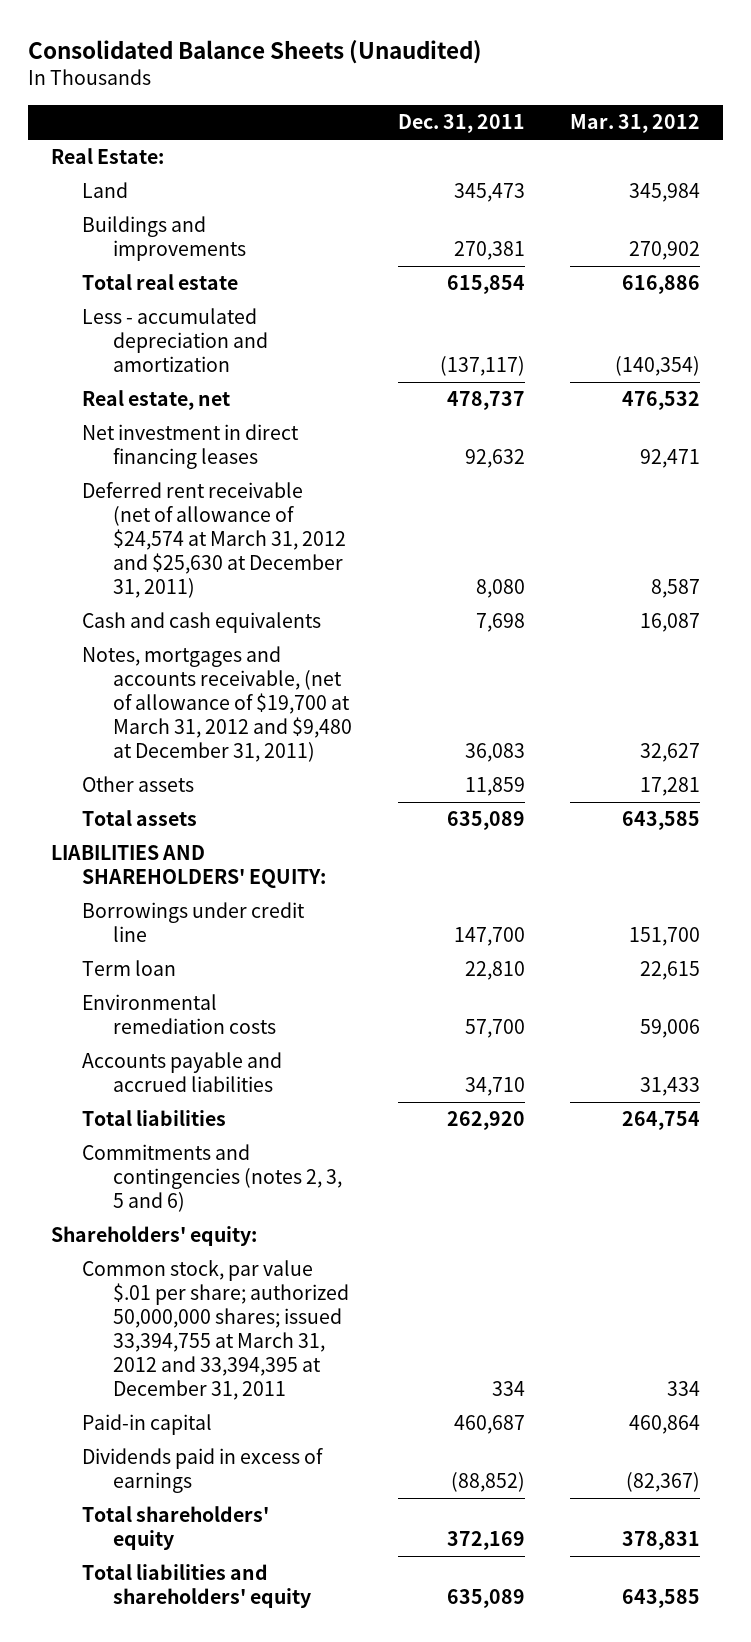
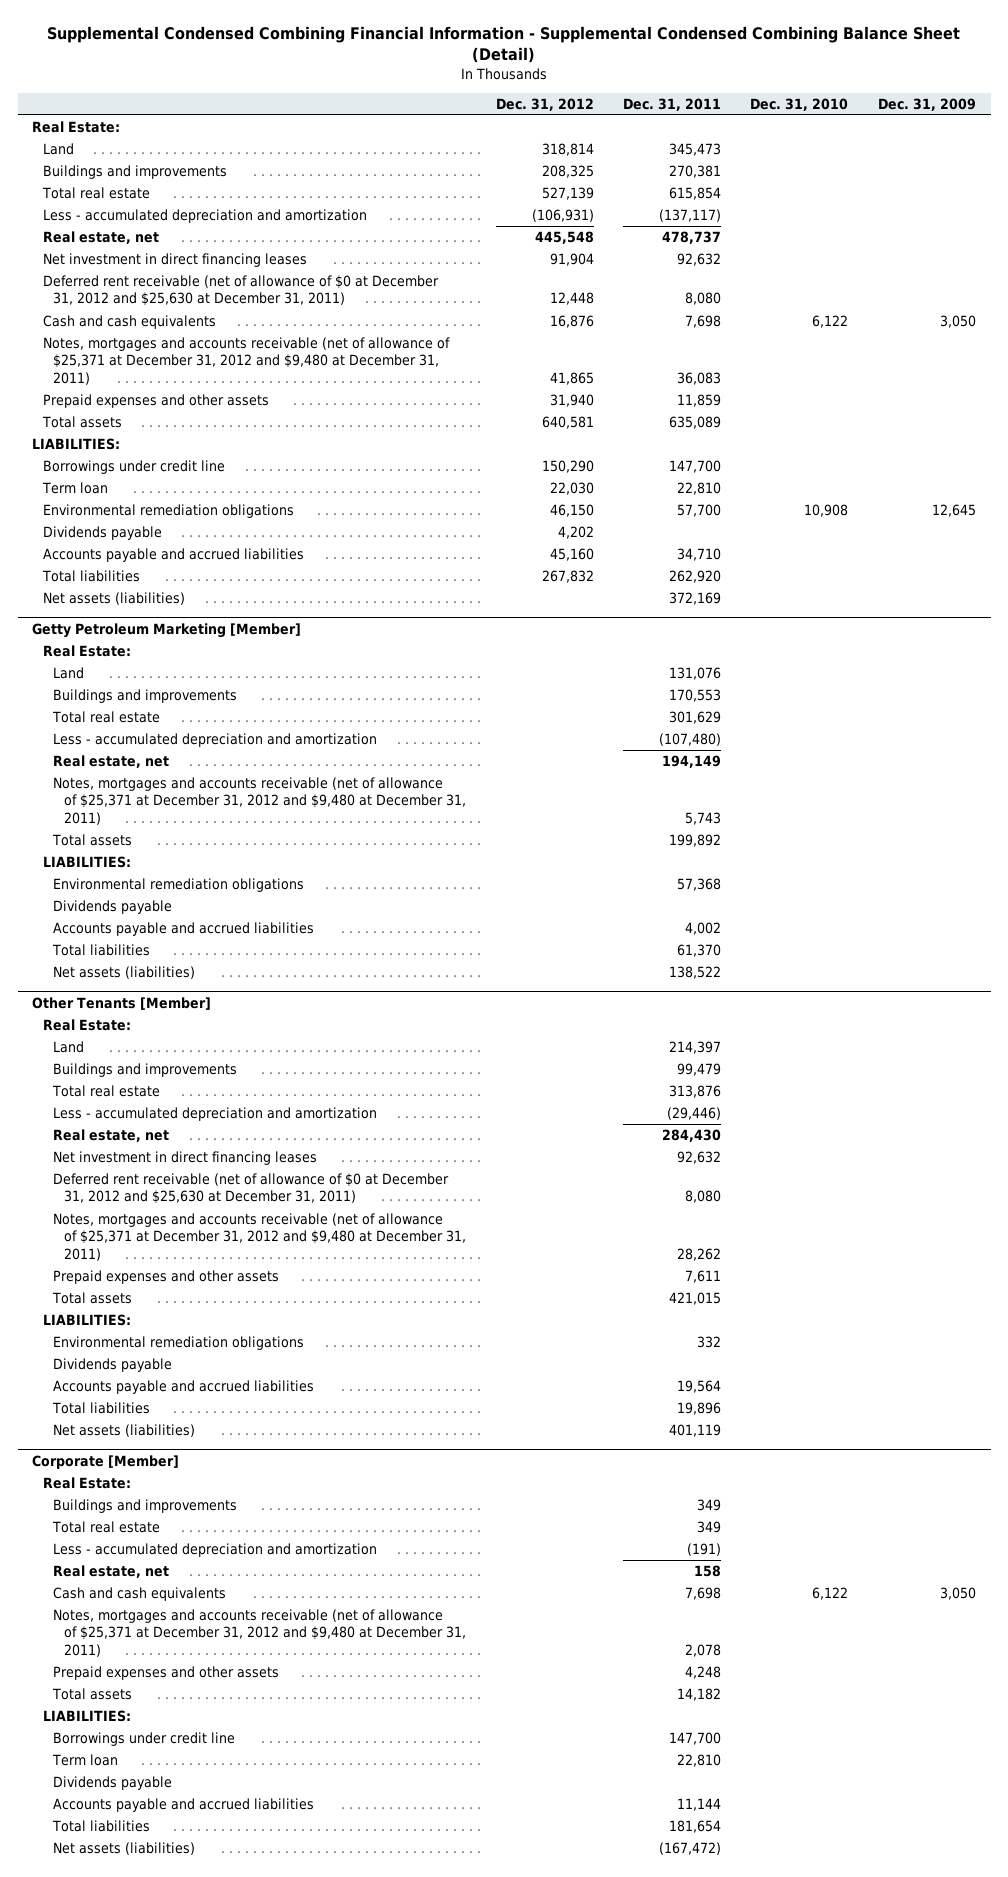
[28,39,483,64] Consolidated Balance Sheets (Unaudited) -> [47,25,961,64] Supplemental Condensed Combining Financial Information - Supplemental Condensed Combining Balance Sheet (Detail)
[570,113,701,133] Mar. 31, 2012 -> none
none -> [495,97,594,111] Dec. 31, 2012
none -> [750,97,849,111] Dec. 31, 2010
none -> [877,97,976,111] Dec. 31, 2009
[82,482,347,598] Deferred rent receivable (net of allowance of $24,574 at March 31, 2012 and $25,630 at December 31, 2011) -> [42,275,439,307] Deferred rent receivable (net of allowance of $0 at December 31, 2012 and $25,630 at December 31, 2011)
[82,646,353,762] Notes, mortgages and accounts receivable, (net of allowance of $19,700 at March 31, 2012 and $9,480 at December 31, 2011) -> [42,337,450,385] Notes, mortgages and accounts receivable (net of allowance of $25,371 at December 31, 2012 and $9,480 at December 31, 2011)
[82,776,195,793] Other assets -> [42,394,269,409] Prepaid expenses and other assets
[50,845,327,889] LIABILITIES AND SHAREHOLDERS' EQUITY: -> none
none -> [32,438,121,451] LIABILITIES:
[82,994,277,1035] Environmental remediation costs -> [42,504,294,519] Environmental remediation obligations
none -> [42,526,162,541] Dividends payable
[82,1144,343,1213] Commitments and contingencies (notes 2, 3, 5 and 6) -> none
[50,1226,257,1247] Shareholders' equity: -> none
[82,1260,350,1400] Common stock, par value $.01 per share; authorized 50,000,000 shares; issued 33,394,755 at March 31, 2012 and 33,394,395 at December 31, 2011 -> none
[82,1414,213,1436] Paid-in capital -> none
[82,1448,324,1494] Dividends paid in excess of earnings -> none
[82,1564,312,1609] Total liabilities and shareholders' equity -> none
[82,1506,270,1551] Total shareholders' equity -> [42,592,185,606] Net assets (liabilities)
none -> [32,622,302,638] Getty Petroleum Marketing [Member]
none -> [42,645,131,658] Real Estate:
none -> [53,667,85,680] Land
none -> [53,689,238,704] Buildings and improvements
none -> [52,711,161,724] Total real estate
none -> [53,733,378,748] Less - accumulated depreciation and amortization
none -> [53,755,170,769] Real estate, net
none -> [53,777,467,825] Notes, mortgages and accounts receivable (net of allowance of $25,371 at December 31, 2012 and $9,480 at December 31, 2011)
none -> [52,834,133,847] Total assets
none -> [42,856,131,869] LIABILITIES:
none -> [53,878,305,893] Environmental remediation obligations
none -> [53,900,173,915] Dividends payable
none -> [53,922,315,937] Accounts payable and accrued liabilities
none -> [52,944,151,957] Total liabilities
none -> [53,966,196,980] Net assets (liabilities)
none -> [32,996,212,1010] Other Tenants [Member]
none -> [42,1019,131,1032] Real Estate:
none -> [53,1041,85,1054] Land
none -> [53,1063,238,1078] Buildings and improvements
none -> [52,1085,161,1098] Total real estate
none -> [53,1107,378,1122] Less - accumulated depreciation and amortization
none -> [53,1129,170,1143] Real estate, net
none -> [53,1151,318,1166] Net investment in direct financing leases
none -> [53,1173,450,1205] Deferred rent receivable (net of allowance of $0 at December 31, 2012 and $25,630 at December 31, 2011)
none -> [53,1213,467,1261] Notes, mortgages and accounts receivable (net of allowance of $25,371 at December 31, 2012 and $9,480 at December 31, 2011)
none -> [53,1270,280,1285] Prepaid expenses and other assets
none -> [52,1292,133,1305] Total assets
none -> [42,1314,131,1327] LIABILITIES:
none -> [53,1336,305,1351] Environmental remediation obligations
none -> [53,1358,173,1373] Dividends payable
none -> [53,1380,315,1395] Accounts payable and accrued liabilities
none -> [52,1402,151,1415] Total liabilities
none -> [53,1424,196,1438] Net assets (liabilities)
none -> [32,1454,180,1469] Corporate [Member]
none -> [42,1477,131,1490] Real Estate:
none -> [53,1499,238,1514] Buildings and improvements
none -> [52,1521,161,1534] Total real estate
none -> [53,1543,378,1558] Less - accumulated depreciation and amortization
none -> [53,1565,170,1579] Real estate, net
none -> [53,1587,227,1602] Cash and cash equivalents
none -> [53,1609,467,1657] Notes, mortgages and accounts receivable (net of allowance of $25,371 at December 31, 2012 and $9,480 at December 31, 2011)
none -> [53,1666,280,1681] Prepaid expenses and other assets
none -> [52,1688,133,1701] Total assets
none -> [42,1710,131,1723] LIABILITIES:
none -> [53,1732,236,1747] Borrowings under credit line
none -> [52,1754,119,1767] Term loan
none -> [53,1776,173,1791] Dividends payable
none -> [53,1798,315,1813] Accounts payable and accrued liabilities
none -> [52,1820,151,1833] Total liabilities
none -> [53,1842,196,1856] Net assets (liabilities)

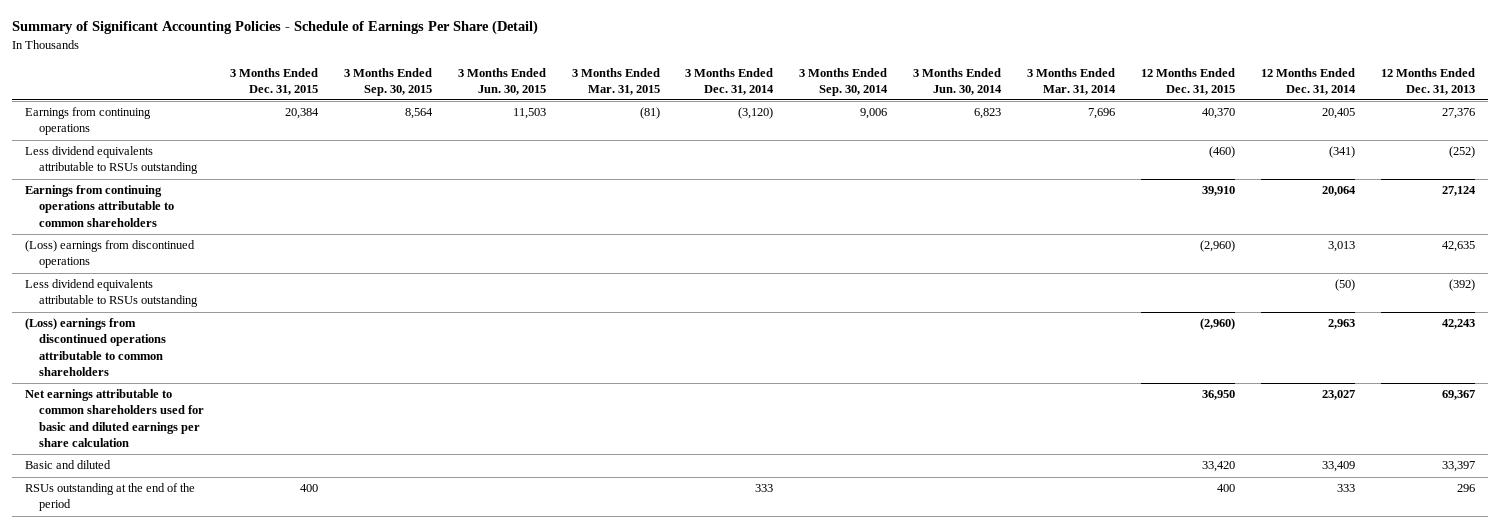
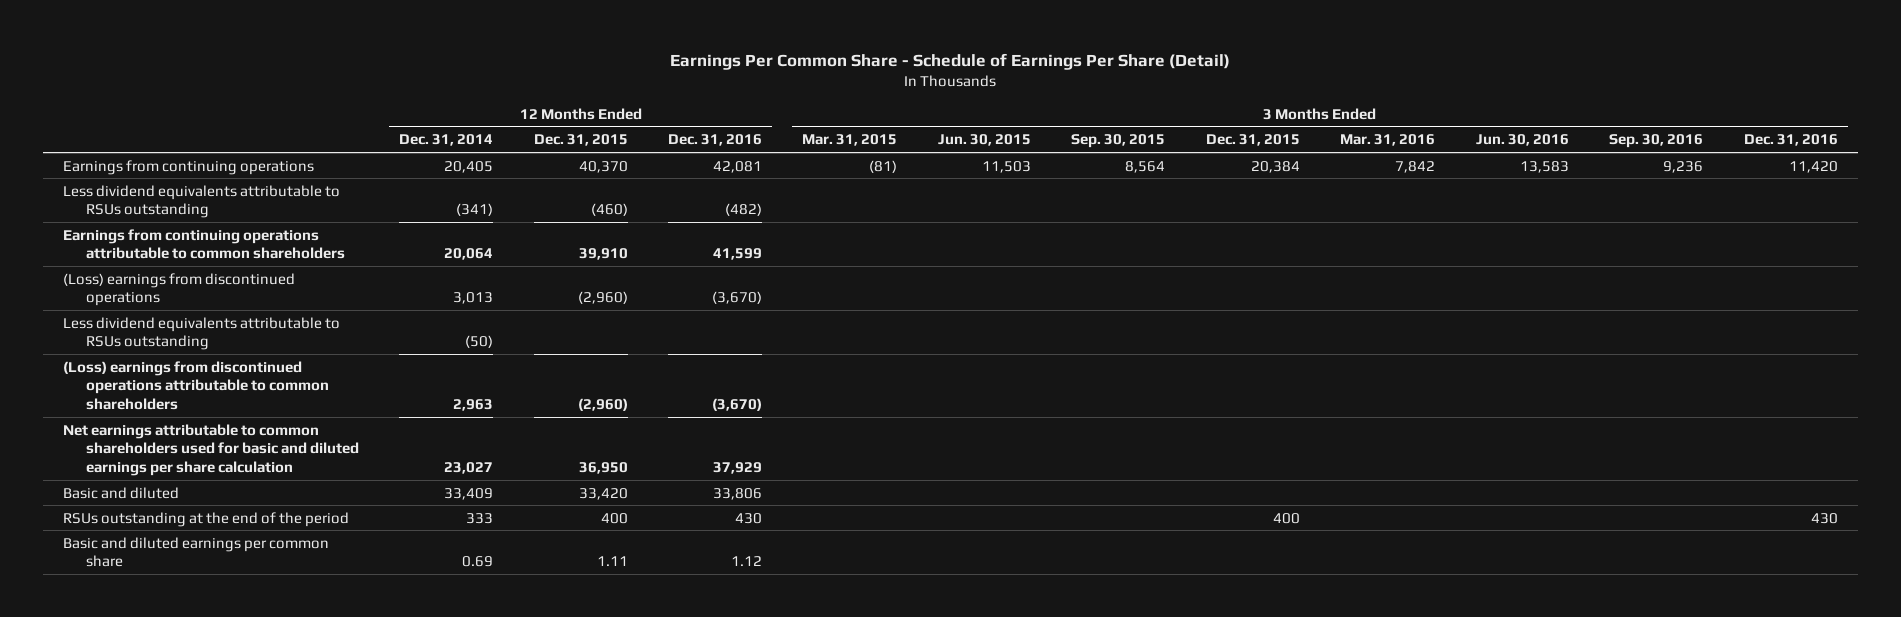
[11,20,538,36] Summary of Significant Accounting Policies - Schedule of Earnings Per Share (Detail) -> [670,53,1231,71] Earnings Per Common Share - Schedule of Earnings Per Share (Detail)
[685,67,775,95] 3 Months Ended Dec. 31, 2014 -> none
[799,67,889,96] 3 Months Ended Sep. 30, 2014 -> none
[913,67,1003,95] 3 Months Ended Jun. 30, 2014 -> none
[1027,67,1117,95] 3 Months Ended Mar. 31, 2014 -> none
[1381,67,1476,95] 12 Months Ended Dec. 31, 2013 -> none
none -> [668,134,763,147] Dec. 31, 2016
none -> [1340,134,1436,147] Mar. 31, 2016
none -> [1475,134,1569,147] Jun. 30, 2016
none -> [1609,134,1704,149] Sep. 30, 2016
none -> [1743,134,1838,147] Dec. 31, 2016
none -> [63,536,330,568] Basic and diluted earnings per common share

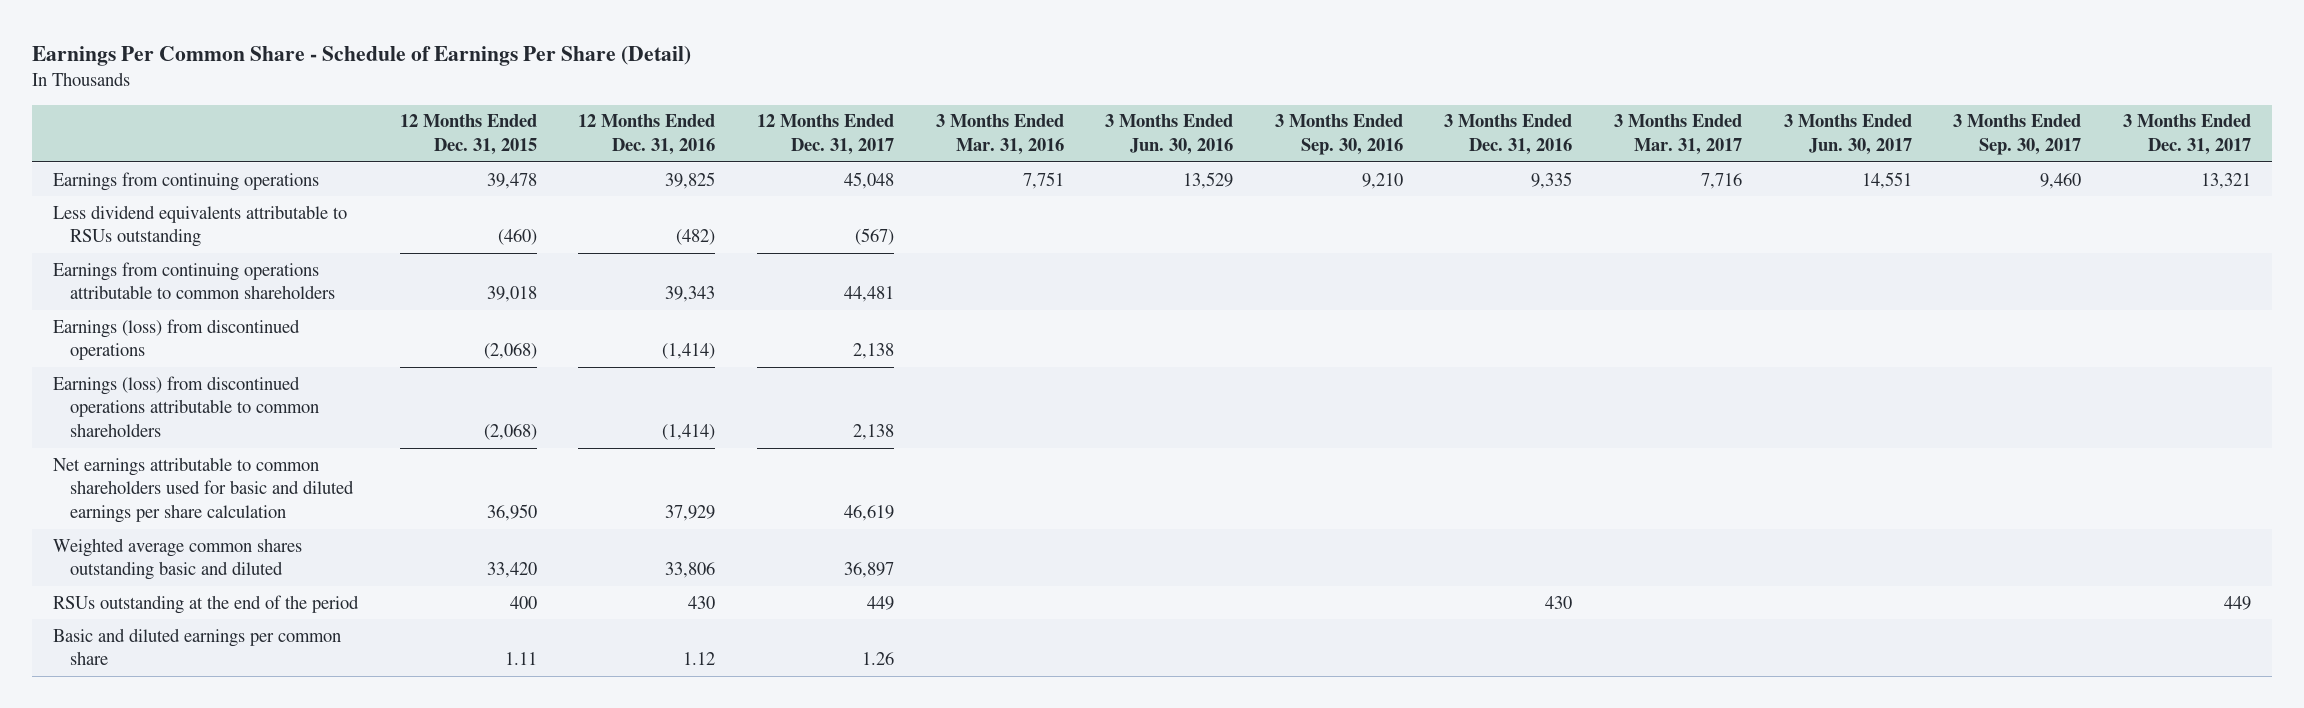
[399,134,494,147] Dec. 31, 2014 -> none
[802,134,898,147] Mar. 31, 2015 -> none
[937,134,1031,147] Jun. 30, 2015 -> none
[1071,134,1166,149] Sep. 30, 2015 -> none
[1205,134,1300,147] Dec. 31, 2015 -> none
none -> [756,114,894,156] 12 Months Ended Dec. 31, 2017
none -> [1614,114,1743,156] 3 Months Ended Mar. 31, 2017
none -> [1783,114,1912,156] 3 Months Ended Jun. 30, 2017
none -> [1953,114,2082,156] 3 Months Ended Sep. 30, 2017
none -> [2123,114,2252,156] 3 Months Ended Dec. 31, 2017
[578,160,628,173] 40,370 -> [486,172,537,189] 39,478
[713,160,763,173] 42,081 -> [665,171,716,189] 39,825
[1395,160,1436,173] 7,842 -> [1022,171,1064,189] 7,751
[1519,160,1569,173] 13,583 -> [1183,171,1234,189] 13,529
[1663,160,1704,173] 9,236 -> [1361,172,1403,189] 9,210
[1788,160,1838,173] 11,420 -> [1531,171,1573,189] 9,335
[63,316,341,351] Less dividend equivalents attributable to RSUs outstanding -> none
[578,248,628,261] 39,910 -> [486,286,537,303] 39,018
[713,248,763,261] 41,599 -> [665,286,716,303] 39,343
[63,272,296,307] (Loss) earnings from discontinued operations -> [53,318,301,361] Earnings (loss) from discontinued operations
[577,291,628,305] (2,960) -> [483,343,537,360] (2,068)
[712,291,763,305] (3,670) -> [662,343,716,360] (1,414)
[63,360,329,411] (Loss) earnings from discontinued operations attributable to common shareholders -> [53,375,319,438] Earnings (loss) from discontinued operations attributable to common shareholders
[577,398,628,412] (2,960) -> [483,424,537,441] (2,068)
[712,398,763,412] (3,670) -> [662,424,716,441] (1,414)
[63,486,180,499] Basic and diluted -> [53,537,303,581] Weighted average common shares outstanding basic and diluted

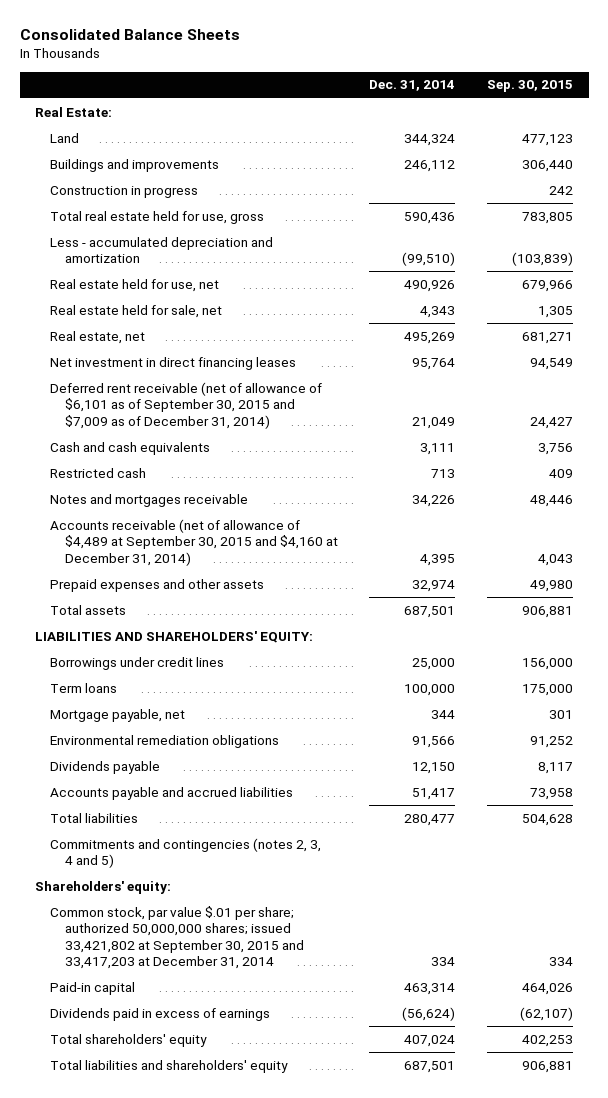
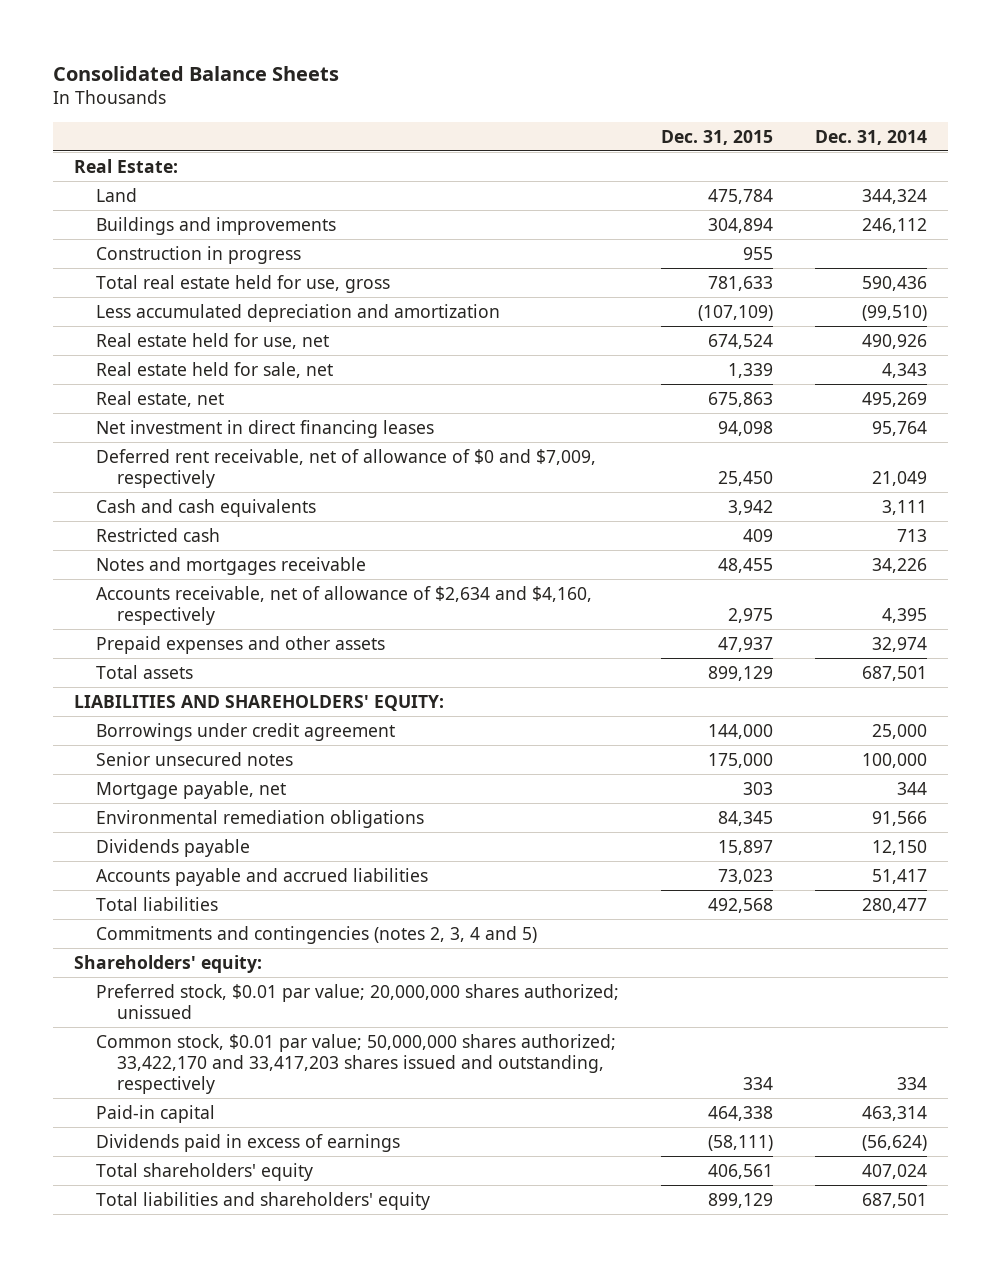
[486,80,573,93] Sep. 30, 2015 -> none
none -> [660,129,773,145] Dec. 31, 2015
[50,236,274,264] Less - accumulated depreciation and amortization -> [95,303,500,322] Less accumulated depreciation and amortization
[50,381,323,429] Deferred rent receivable (net of allowance of $6,101 as of September 30, 2015 and $7,009 as of December 31, 2014) -> [95,448,596,488] Deferred rent receivable, net of allowance of $0 and $7,009, respectively
[50,518,338,566] Accounts receivable (net of allowance of $4,489 at September 30, 2015 and $4,160 at December 31, 2014) -> [95,585,592,625] Accounts receivable, net of allowance of $2,634 and $4,160, respectively
[50,682,118,693] Term loans -> none
[50,656,225,670] Borrowings under credit lines -> [95,722,395,741] Borrowings under credit agreement
none -> [95,751,293,766] Senior unsecured notes
none -> [95,983,619,1019] Preferred stock, $0.01 par value; 20,000,000 shares authorized; unissued
[50,905,304,970] Common stock, par value $.01 per share; authorized 50,000,000 shares; issued 33,421,802 at September 30, 2015 and 33,417,203 at December 31, 2014 -> [95,1033,616,1094] Common stock, $0.01 par value; 50,000,000 shares authorized; 33,422,170 and 33,417,203 shares issued and outstanding, respectively

